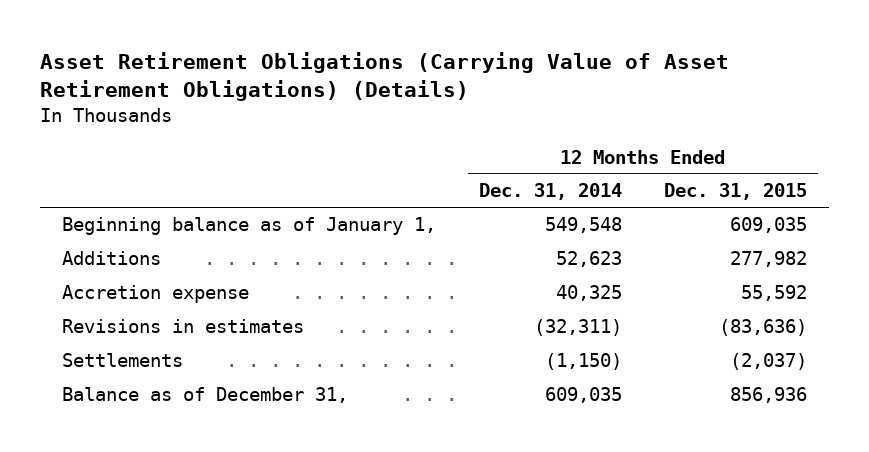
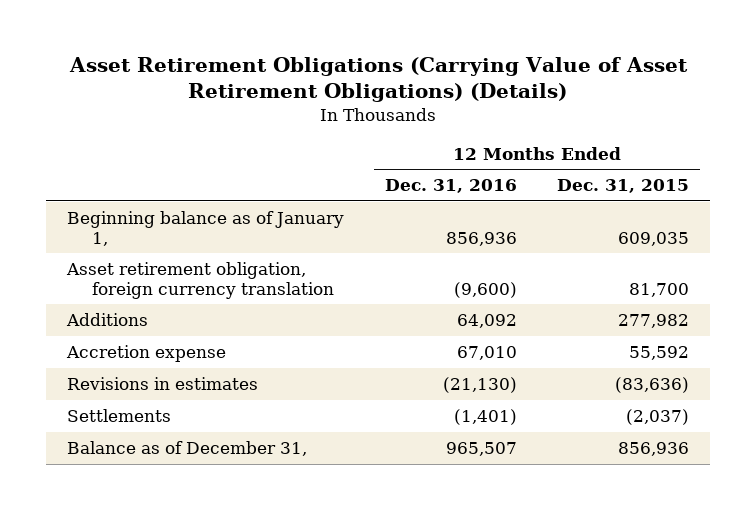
[478,183,622,201] Dec. 31, 2014 -> none
none -> [384,179,517,194] Dec. 31, 2016
none -> [65,261,334,299] Asset retirement obligation, foreign currency translation

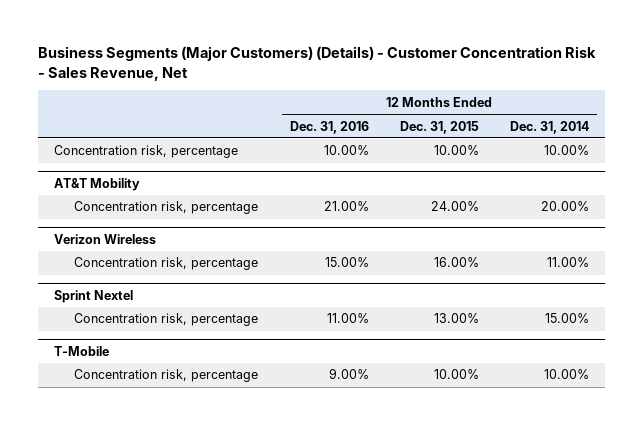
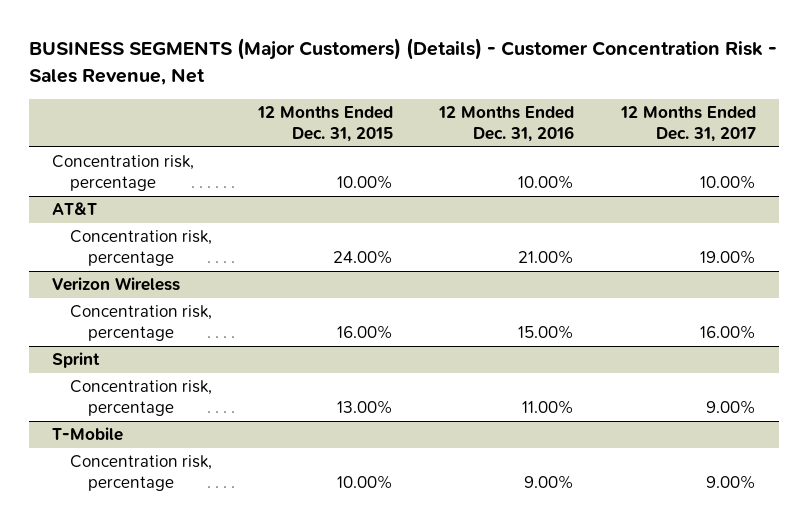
[38,46,597,81] Business Segments (Major Customers) (Details) - Customer Concentration Risk - Sales Revenue, Net -> [28,38,777,85] BUSINESS SEGMENTS (Major Customers) (Details) - Customer Concentration Risk - Sales Revenue, Net
[510,120,590,134] Dec. 31, 2014 -> none
none -> [619,106,756,143] 12 Months Ended Dec. 31, 2017
[54,177,141,191] AT&T Mobility -> [51,202,97,216] AT&T
[54,289,134,303] Sprint Nextel -> [51,352,100,369] Sprint

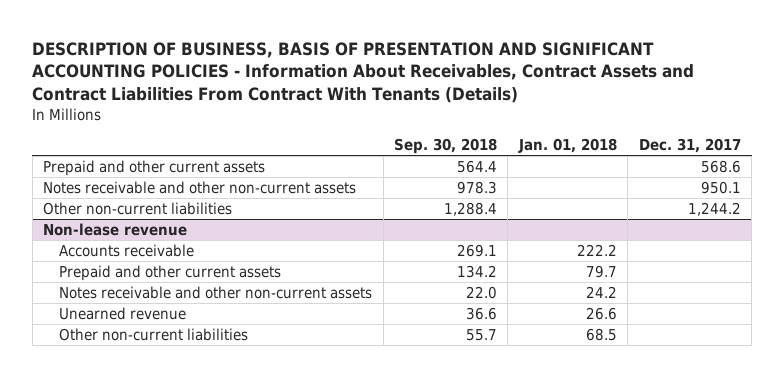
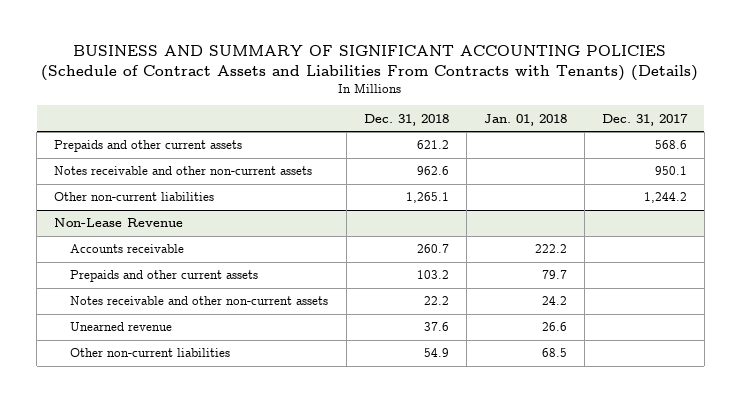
[32,41,695,104] DESCRIPTION OF BUSINESS, BASIS OF PRESENTATION AND SIGNIFICANT ACCOUNTING POLICIES - Information About Receivables, Contract Assets and Contract Liabilities From Contract With Tenants (Details) -> [41,45,699,81] BUSINESS AND SUMMARY OF SIGNIFICANT ACCOUNTING POLICIES (Schedule of Contract Assets and Liabilities From Contracts with Tenants) (Details)
[394,138,498,155] Sep. 30, 2018 -> none
none -> [363,113,449,126] Dec. 31, 2018
[43,159,266,176] Prepaid and other current assets -> [54,140,243,153] Prepaids and other current assets
[43,222,188,236] Non-lease revenue -> [54,218,184,228] Non-Lease Revenue
[59,264,282,281] Prepaid and other current assets -> [70,270,259,283] Prepaids and other current assets

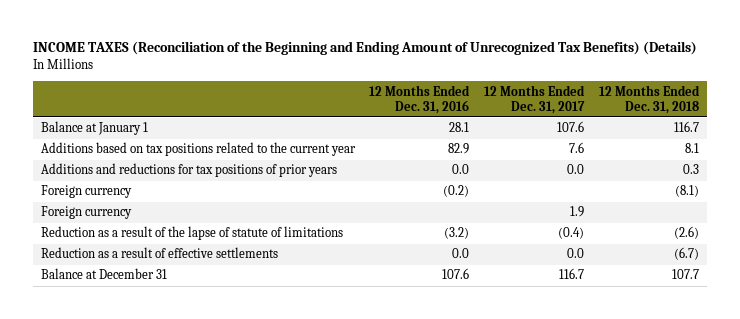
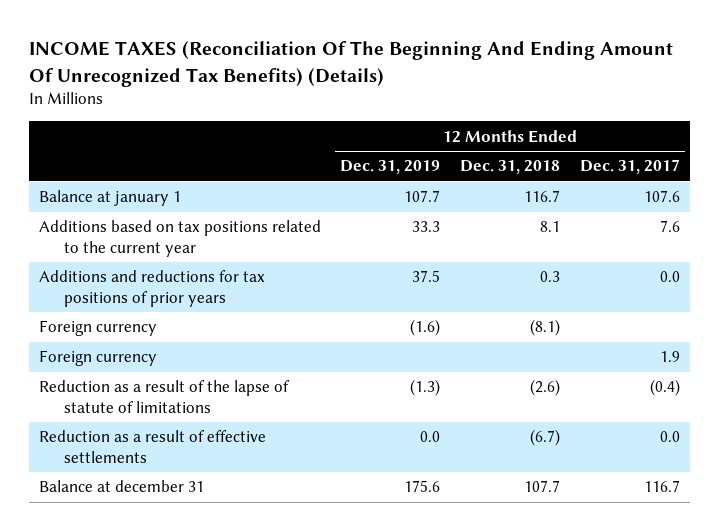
[33,41,698,56] INCOME TAXES (Reconciliation of the Beginning and Ending Amount of Unrecognized Tax Benefits) (Details) -> [28,41,673,87] INCOME TAXES (Reconciliation Of The Beginning And Ending Amount Of Unrecognized Tax Benefits) (Details)
[369,84,471,114] 12 Months Ended Dec. 31, 2016 -> none
none -> [340,160,441,175] Dec. 31, 2019
[40,121,148,136] Balance at January 1 -> [38,190,181,207] Balance at january 1
[40,268,167,280] Balance at December 31 -> [38,480,204,493] Balance at december 31

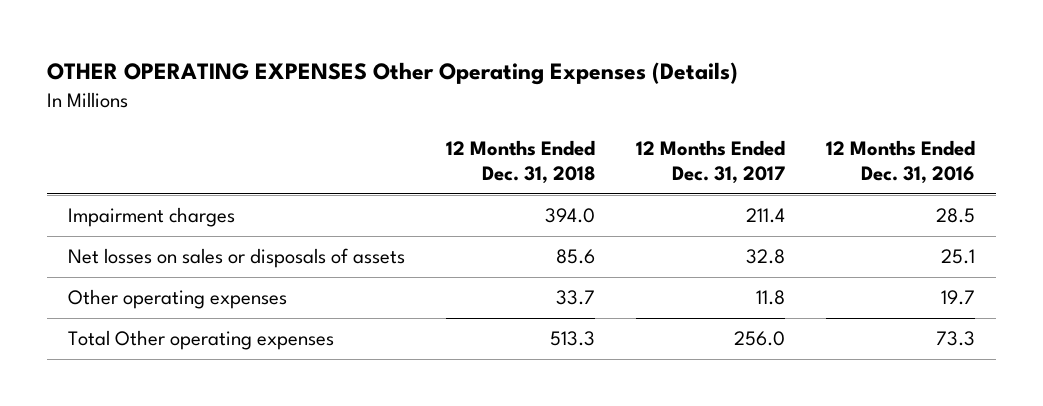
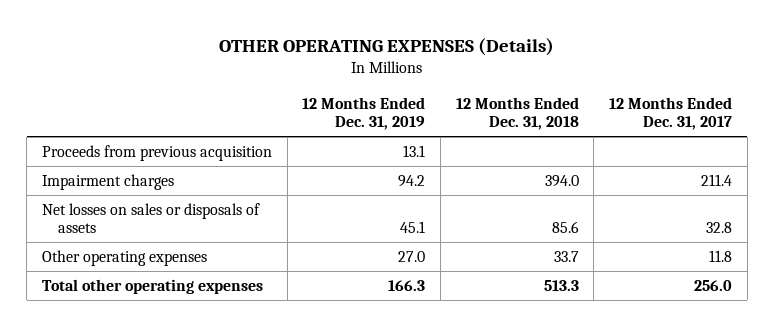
[47,62,739,86] OTHER OPERATING EXPENSES Other Operating Expenses (Details) -> [218,37,554,56] OTHER OPERATING EXPENSES (Details)
[825,140,975,185] 12 Months Ended Dec. 31, 2016 -> none
none -> [302,96,426,131] 12 Months Ended Dec. 31, 2019
none -> [41,144,272,161] Proceeds from previous acquisition
[67,330,334,351] Total Other operating expenses -> [41,278,263,294] Total other operating expenses

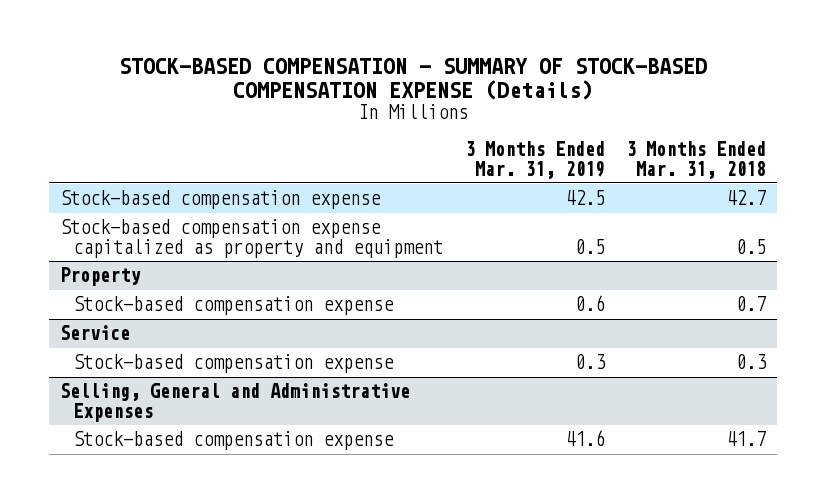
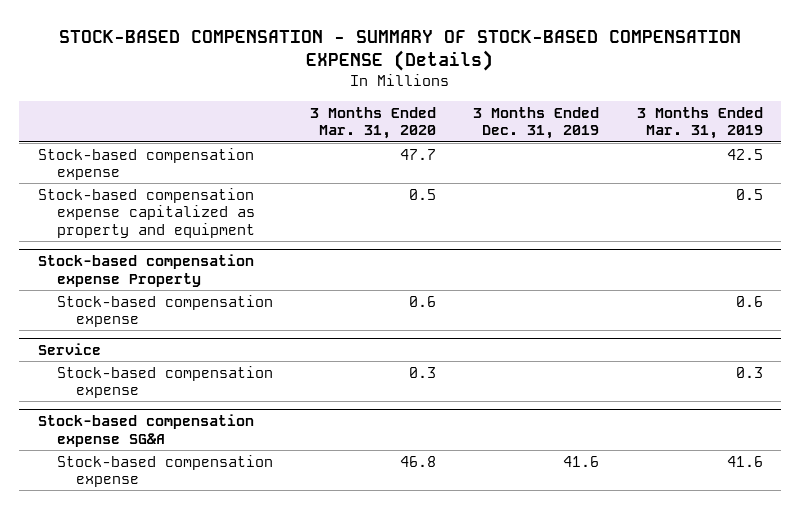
[626,141,767,179] 3 Months Ended Mar. 31, 2018 -> none
none -> [310,106,437,140] 3 Months Ended Mar. 31, 2020
none -> [473,106,600,140] 3 Months Ended Dec. 31, 2019
[60,267,142,287] Property -> none
none -> [37,254,254,287] Stock-based compensation expense Property
[60,383,411,422] Selling, General and Administrative Expenses -> [37,414,254,447] Stock-based compensation expense SG&A

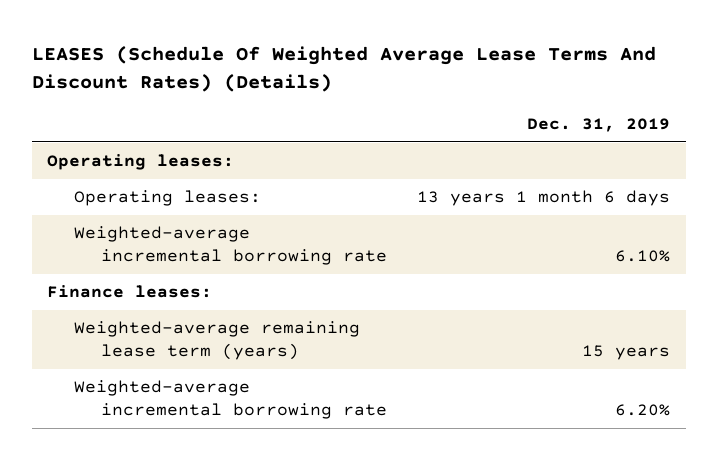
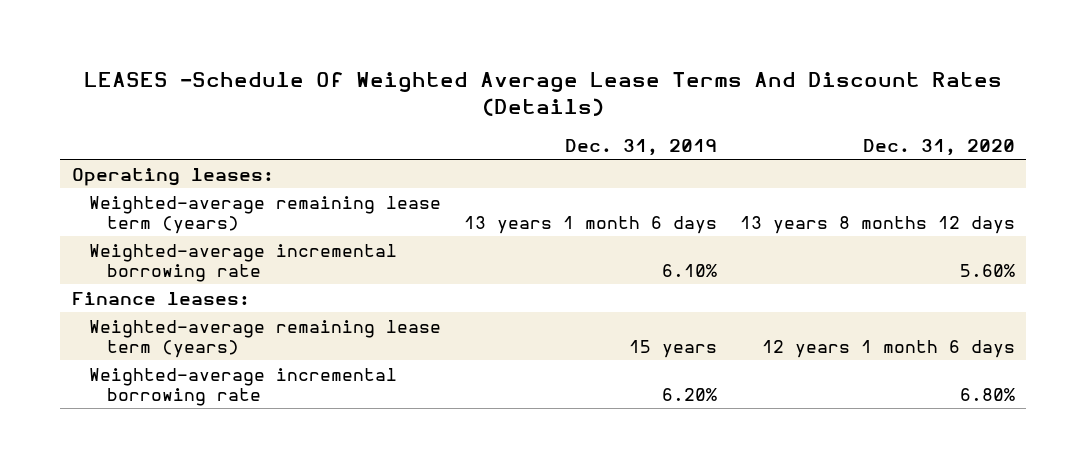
[31,45,656,92] LEASES (Schedule Of Weighted Average Lease Terms And Discount Rates) (Details) -> [84,72,1003,116] LEASES -Schedule Of Weighted Average Lease Terms And Discount Rates (Details)
none -> [862,138,1015,156] Dec. 31, 2020
[74,190,262,207] Operating leases: -> [89,195,442,234] Weighted-average remaining lease term (years)

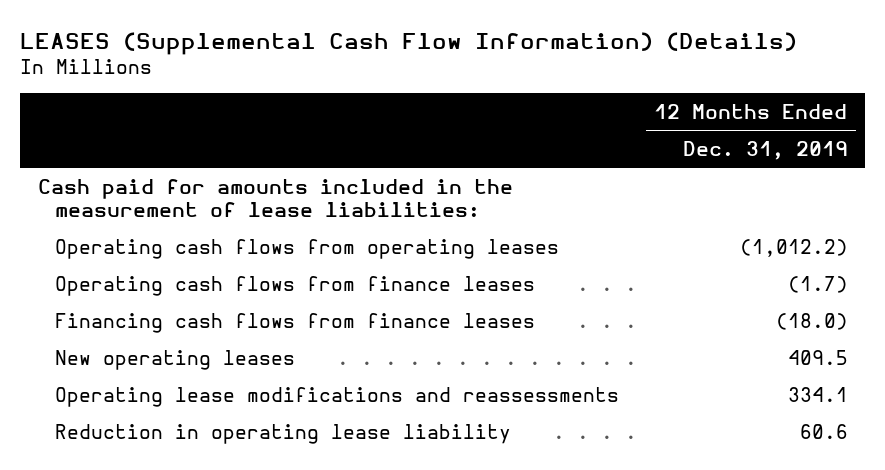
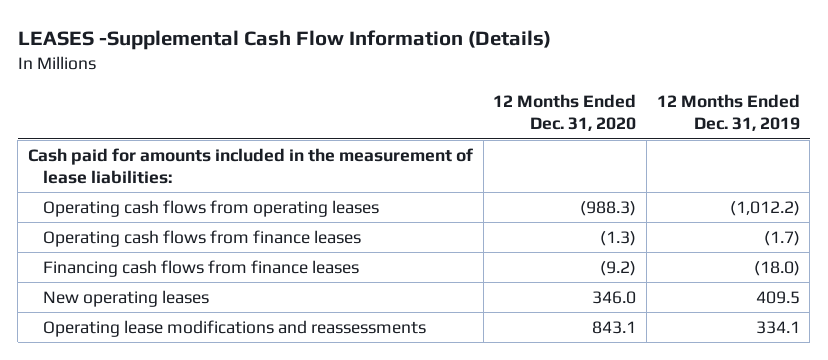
[19,32,797,56] LEASES (Supplemental Cash Flow Information) (Details) -> [17,30,551,51] LEASES -Supplemental Cash Flow Information (Details)
none -> [493,94,637,132] 12 Months Ended Dec. 31, 2020
[54,423,511,444] Reduction in operating lease liability -> none

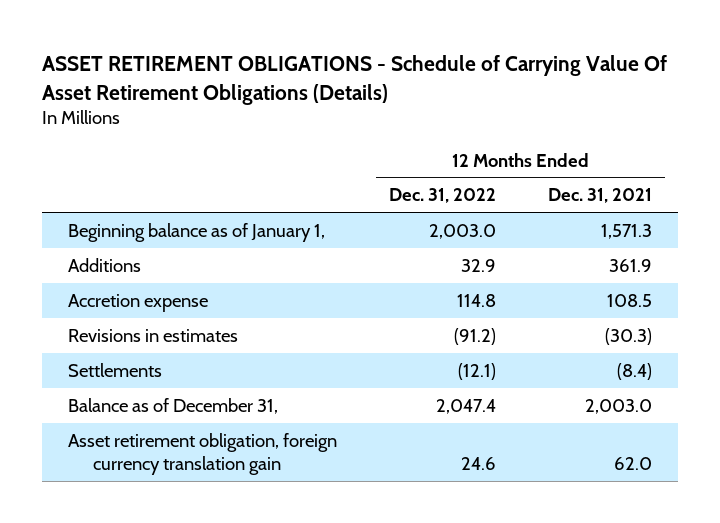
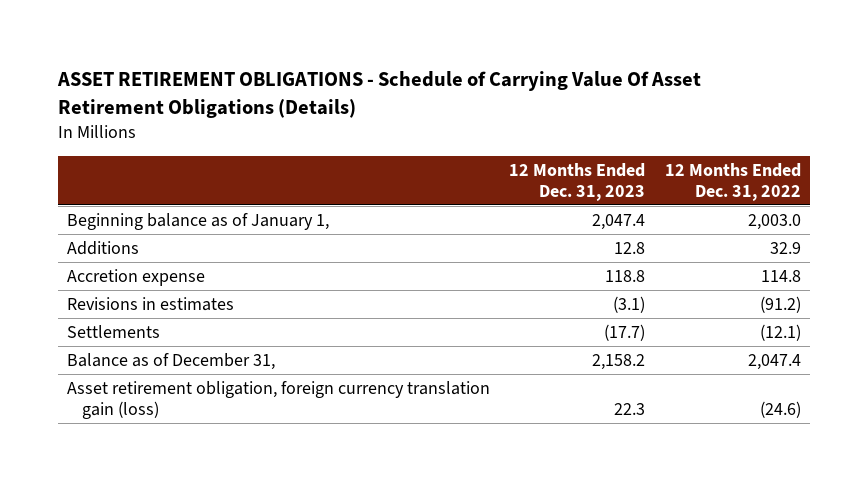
[548,188,653,204] Dec. 31, 2021 -> none
none -> [509,162,646,201] 12 Months Ended Dec. 31, 2023
[68,432,338,476] Asset retirement obligation, foreign currency translation gain -> [67,380,491,419] Asset retirement obligation, foreign currency translation gain (loss)
[461,457,497,471] 24.6 -> [759,400,801,418] (24.6)

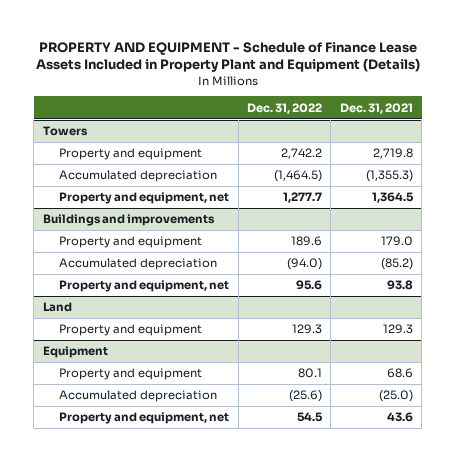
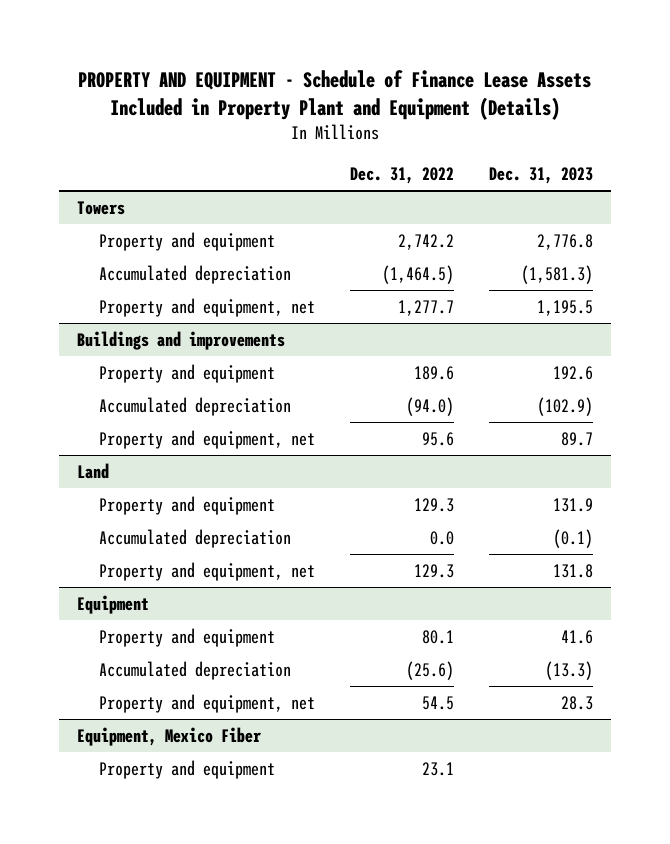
[339,102,413,114] Dec. 31, 2021 -> none
none -> [489,167,594,185] Dec. 31, 2023
none -> [98,528,291,548] Accumulated depreciation
none -> [98,561,315,581] Property and equipment, net
none -> [76,726,261,746] Equipment, Mexico Fiber
none -> [98,759,275,779] Property and equipment

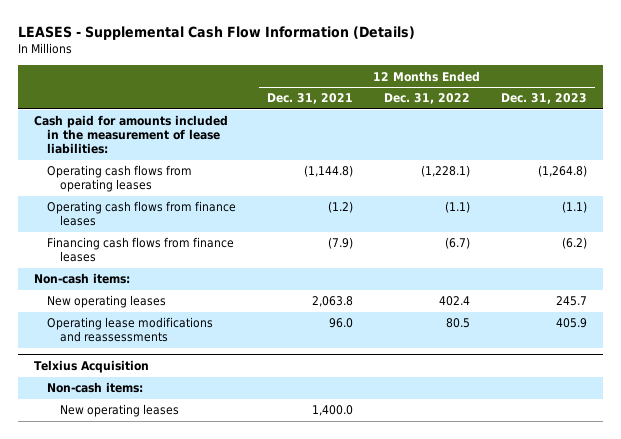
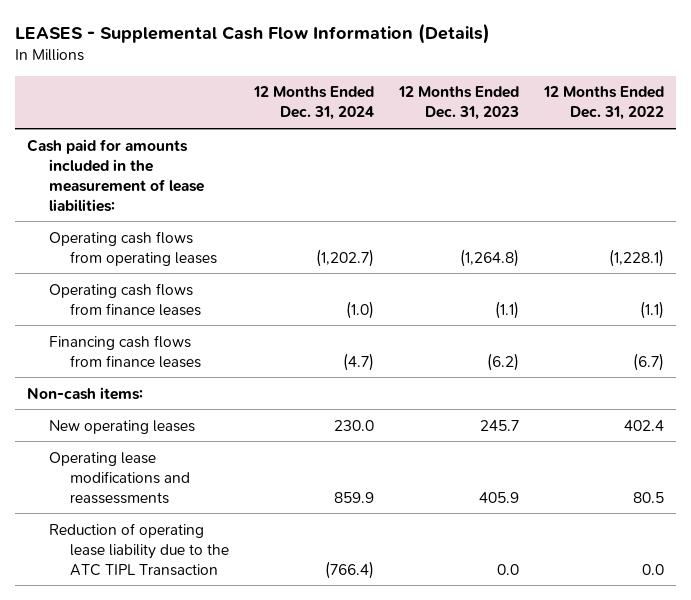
[267,93,354,105] Dec. 31, 2021 -> none
none -> [253,86,375,121] 12 Months Ended Dec. 31, 2024
[33,360,149,374] Telxius Acquisition -> none
[46,382,143,394] Non-cash items: -> none
[60,404,180,418] New operating leases -> none
none -> [48,522,230,576] Reduction of operating lease liability due to the ATC TIPL Transaction

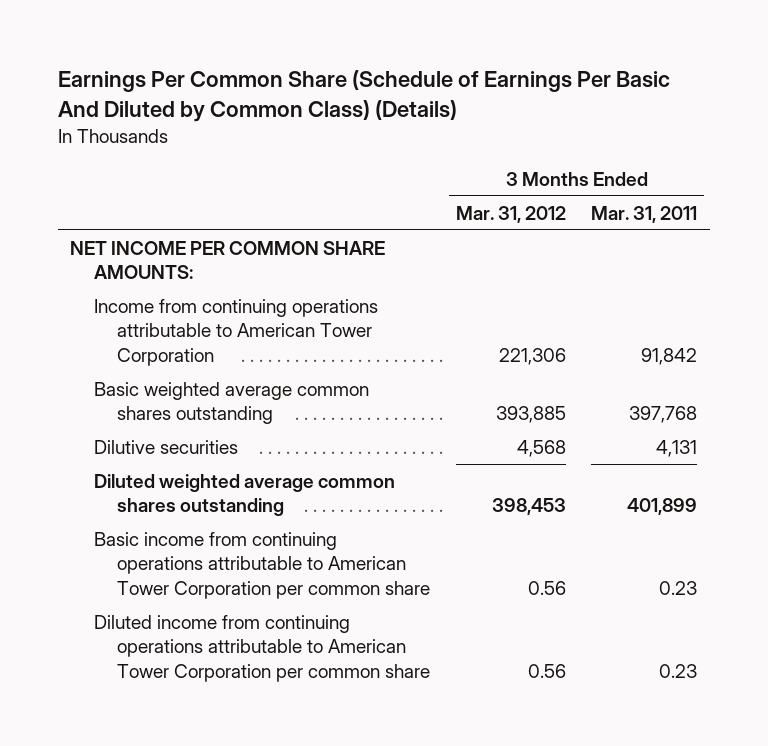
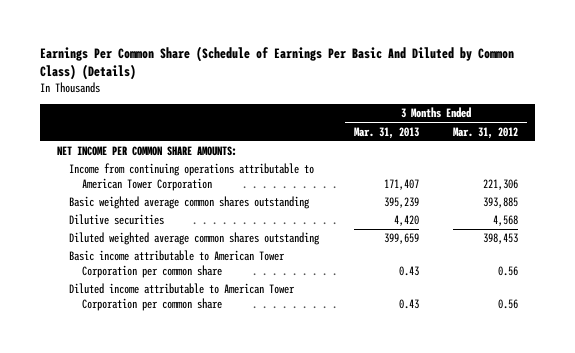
[591,205,698,223] Mar. 31, 2011 -> none
none -> [353,126,419,139] Mar. 31, 2013
[93,532,430,599] Basic income from continuing operations attributable to American Tower Corporation per common share -> [69,250,286,279] Basic income attributable to American Tower Corporation per common share
[93,615,430,682] Diluted income from continuing operations attributable to American Tower Corporation per common share -> [69,283,296,312] Diluted income attributable to American Tower Corporation per common share

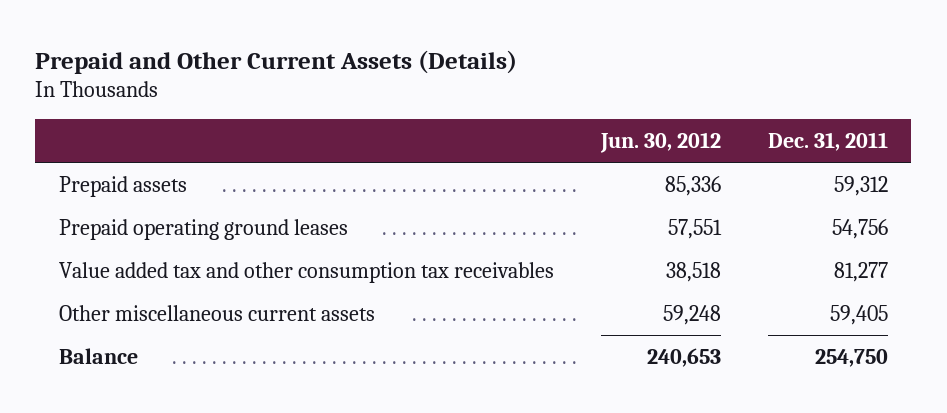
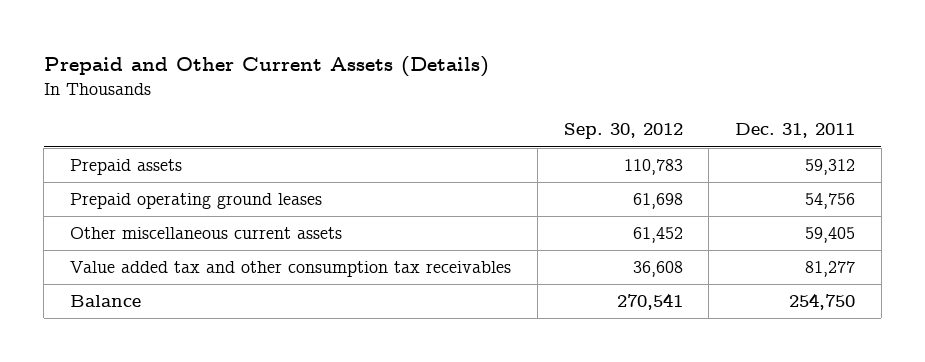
[599,131,721,153] Jun. 30, 2012 -> none
none -> [563,123,683,140] Sep. 30, 2012
[58,262,554,284] Value added tax and other consumption tax receivables -> [70,261,512,278] Value added tax and other consumption tax receivables

